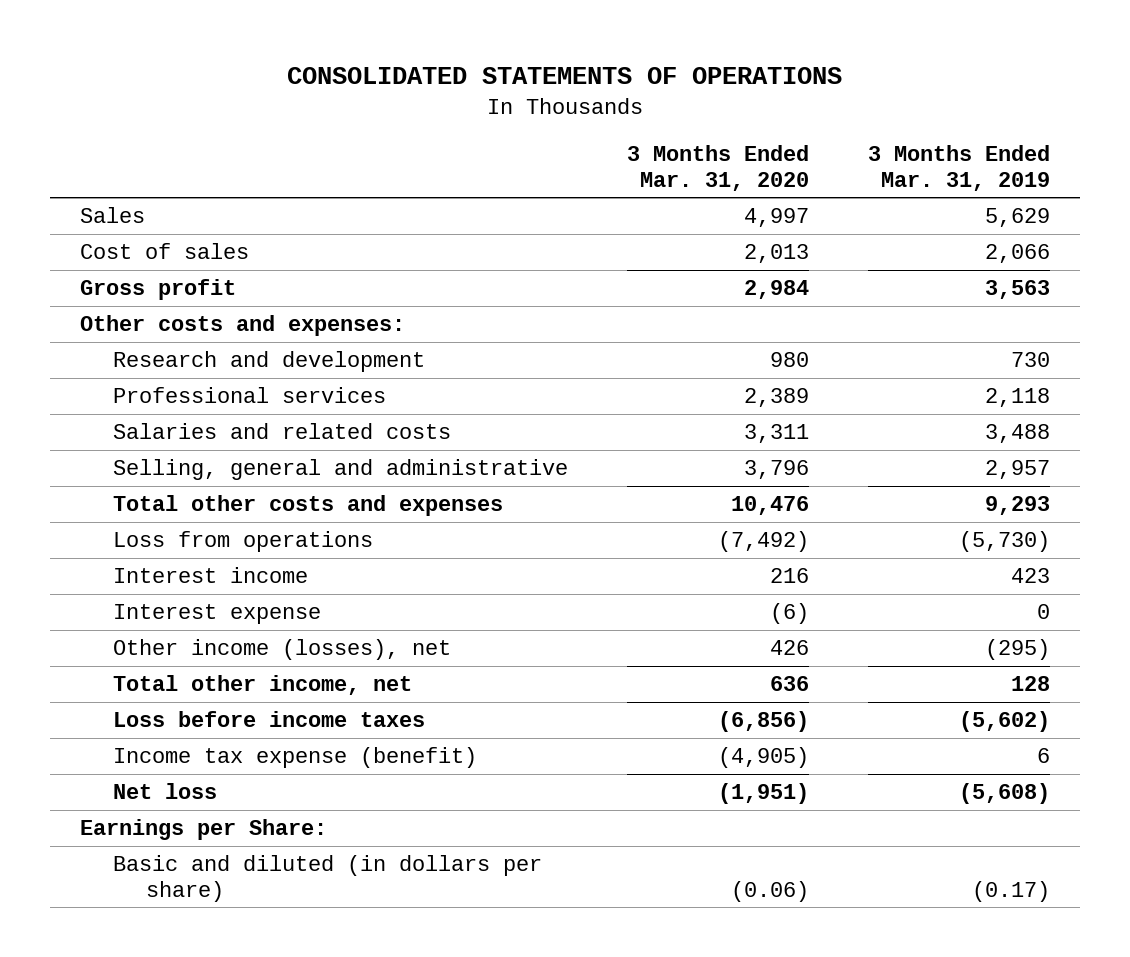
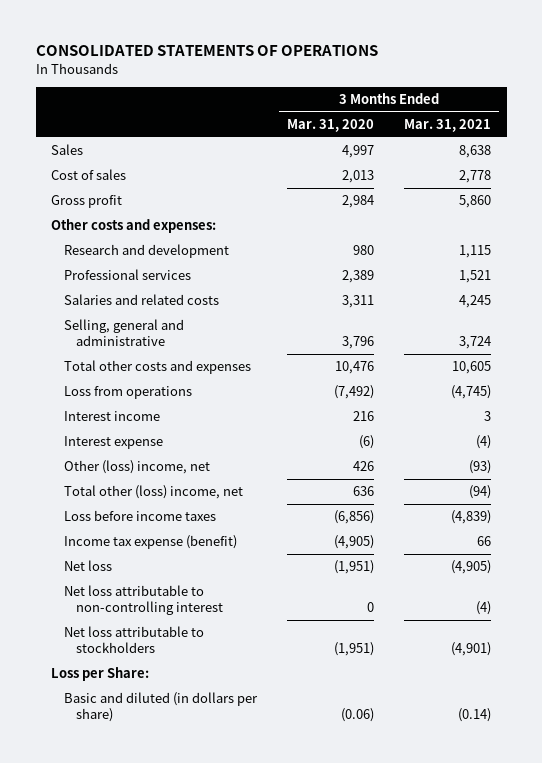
[868,145,1051,191] 3 Months Ended Mar. 31, 2019 -> none
none -> [404,119,492,133] Mar. 31, 2021
[112,639,451,661] Other income (losses), net -> [63,460,210,475] Other (loss) income, net
[112,675,412,696] Total other income, net -> [63,485,243,500] Total other (loss) income, net
none -> [63,585,224,615] Net loss attributable to non-controlling interest
none -> [63,626,204,653] Net loss attributable to stockholders
[79,819,327,841] Earnings per Share: -> [50,667,149,682] Loss per Share:

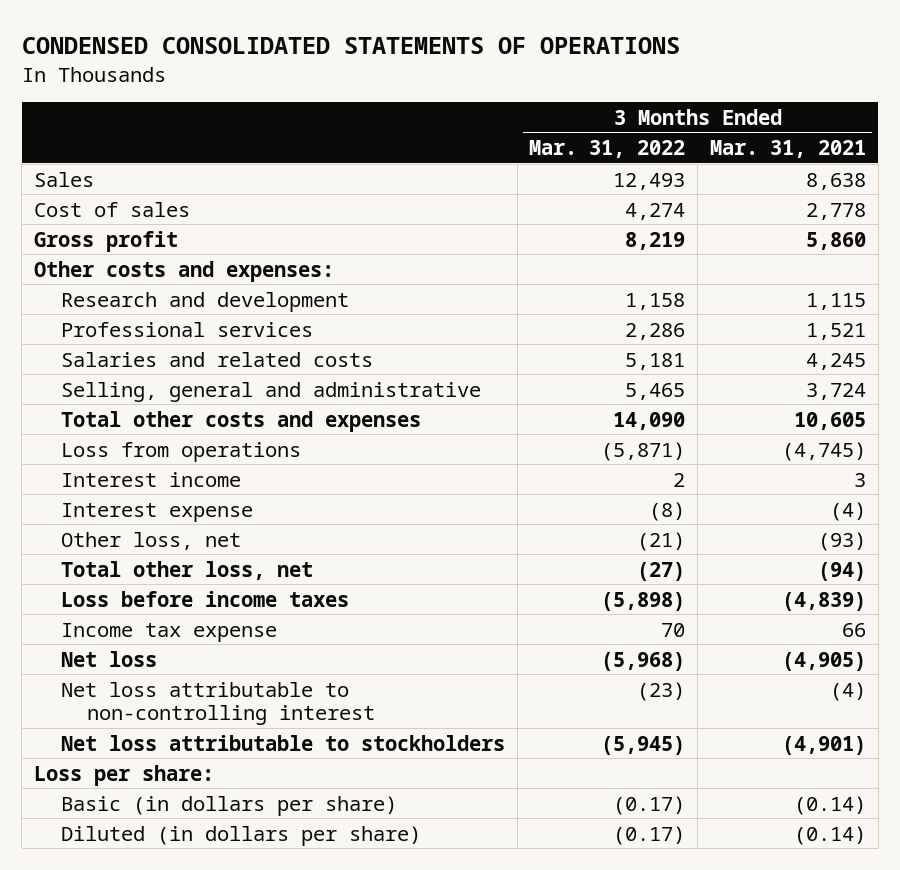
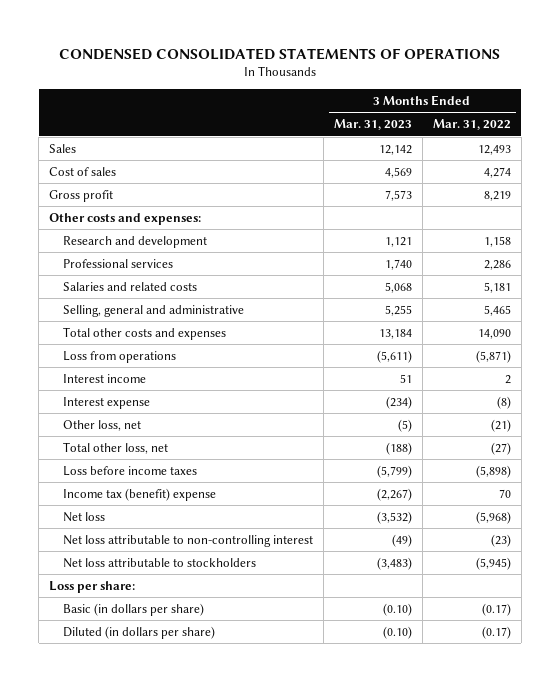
[710,140,867,159] Mar. 31, 2021 -> none
none -> [334,119,413,131] Mar. 31, 2023
[60,622,277,642] Income tax expense -> [63,487,217,501] Income tax (benefit) expense

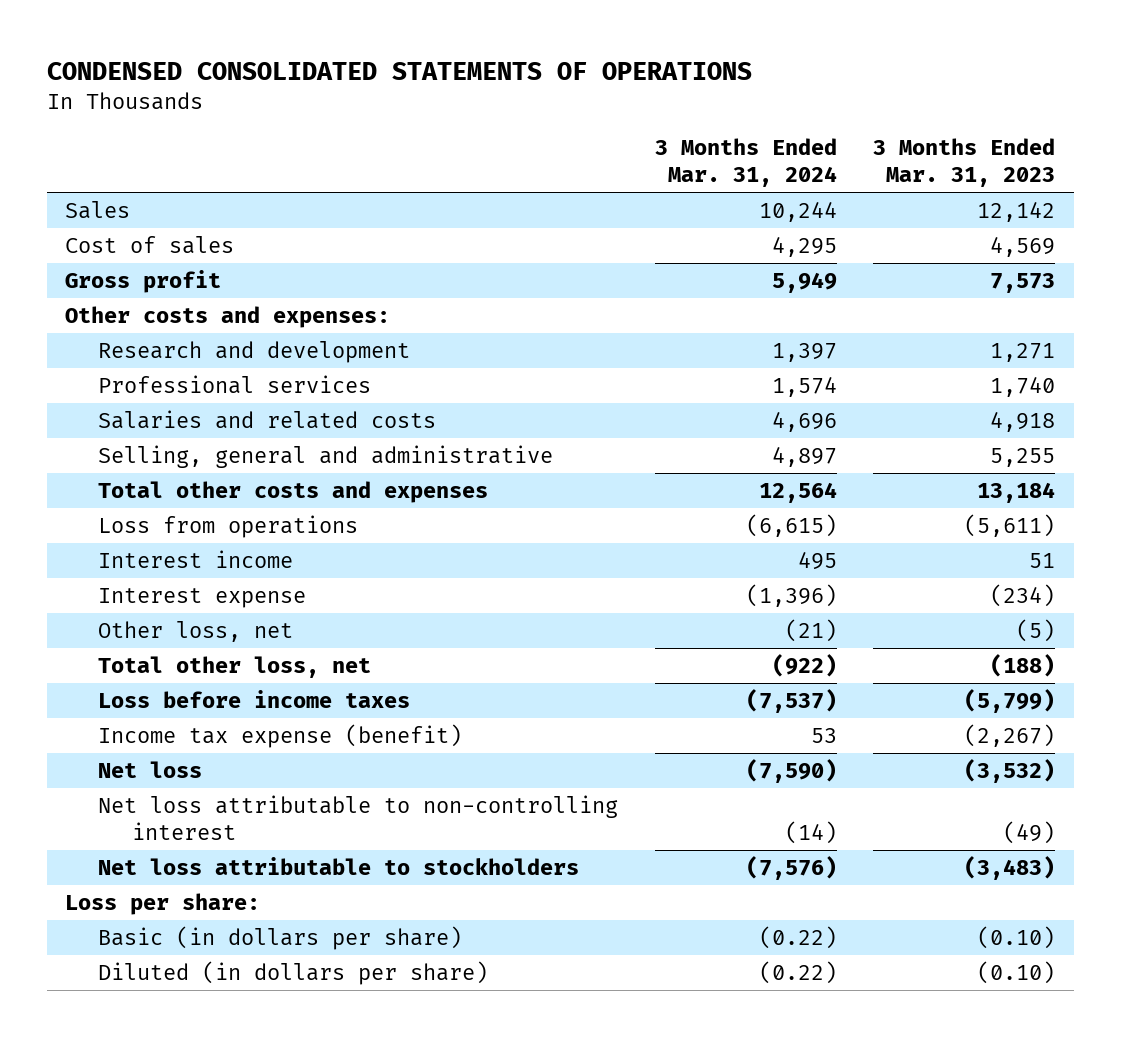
[432,119,511,131] Mar. 31, 2022 -> none
none -> [654,138,837,188] 3 Months Ended Mar. 31, 2024
[385,236,413,247] 1,121 -> [990,342,1056,362] 1,271
[385,281,413,293] 5,068 -> [990,411,1056,432] 4,918
[63,487,217,501] Income tax (benefit) expense -> [98,723,463,748] Income tax expense (benefit)

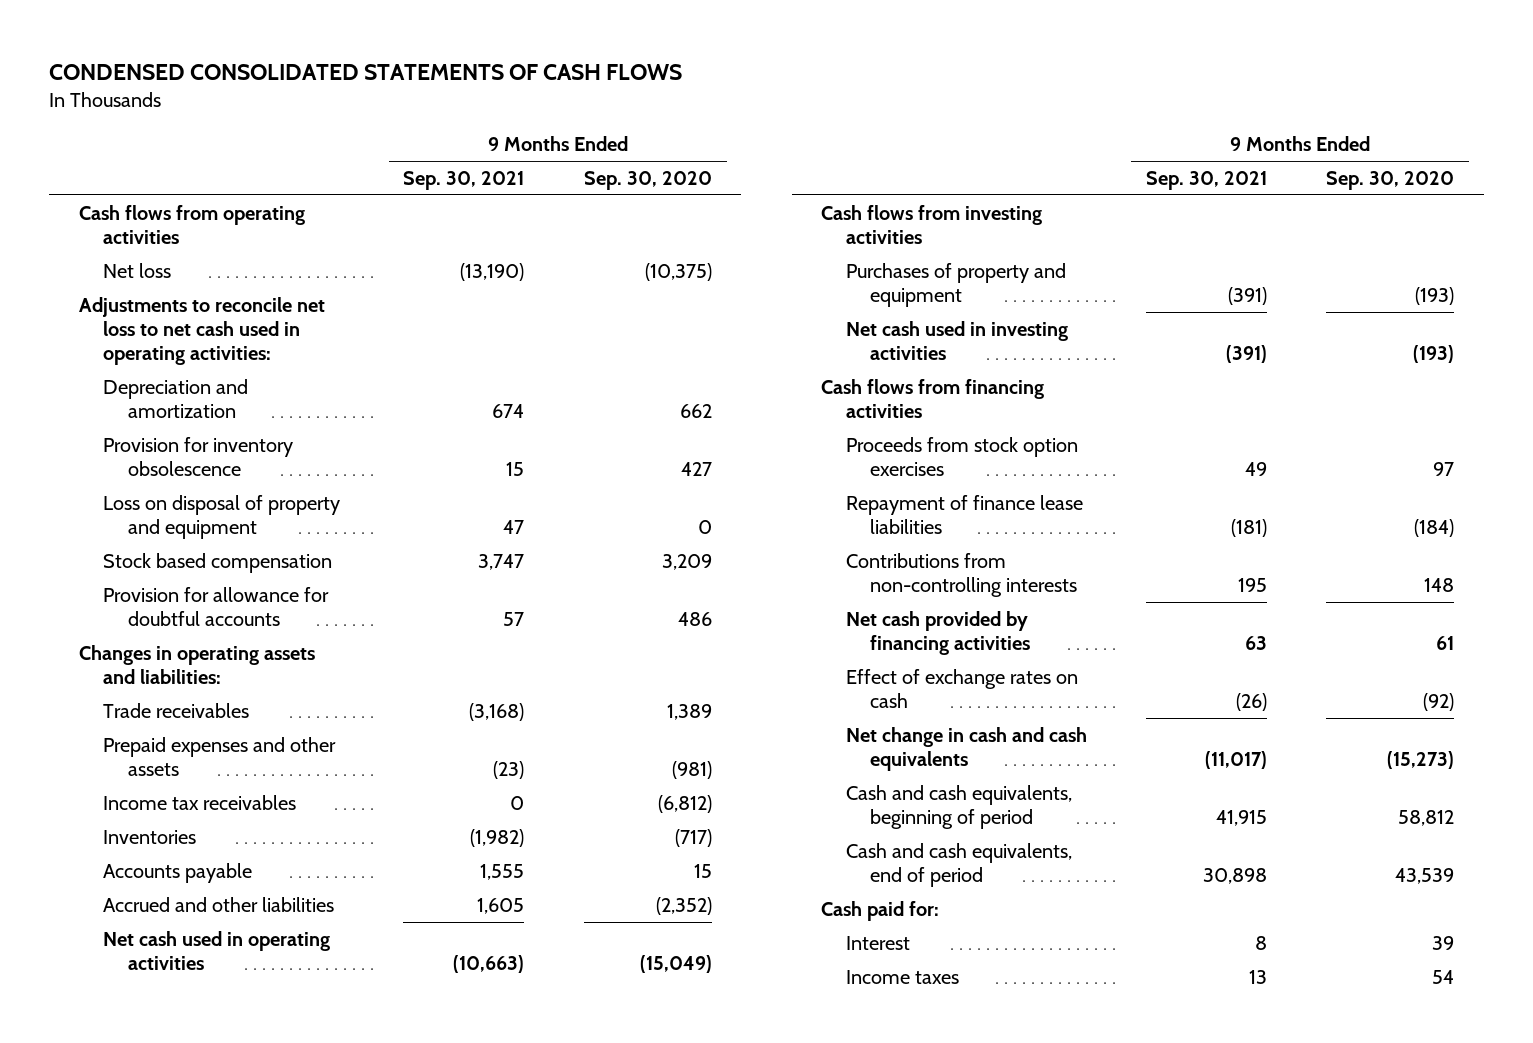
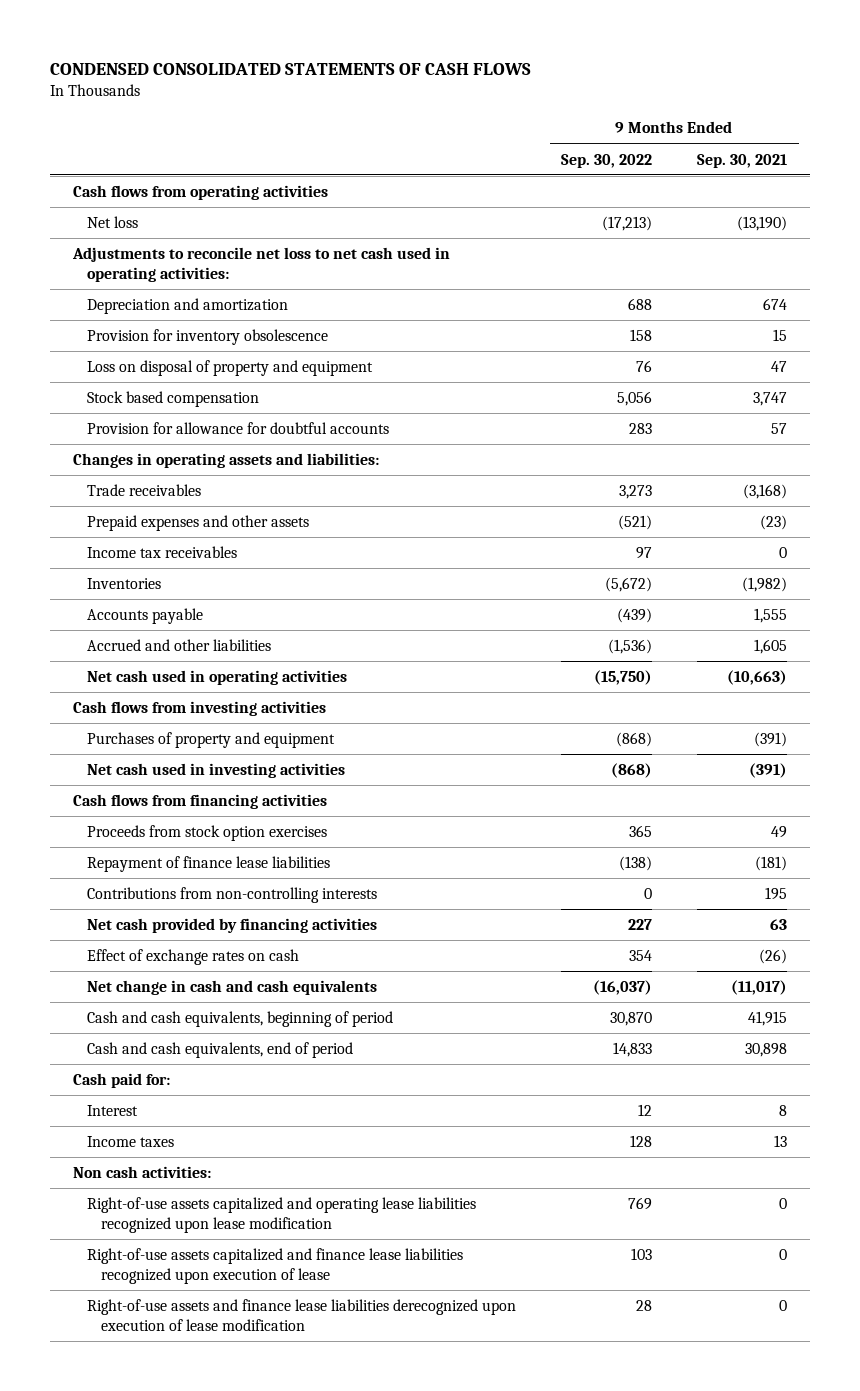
[583,171,712,191] Sep. 30, 2020 -> none
none -> [561,153,653,168] Sep. 30, 2022
none -> [72,1166,211,1179] Non cash activities:
none -> [86,1197,476,1233] Right-of-use assets capitalized and operating lease liabilities recognized upon lease modification
none -> [86,1248,463,1284] Right-of-use assets capitalized and finance lease liabilities recognized upon execution of lease
none -> [86,1299,516,1331] Right-of-use assets and finance lease liabilities derecognized upon execution of lease modification

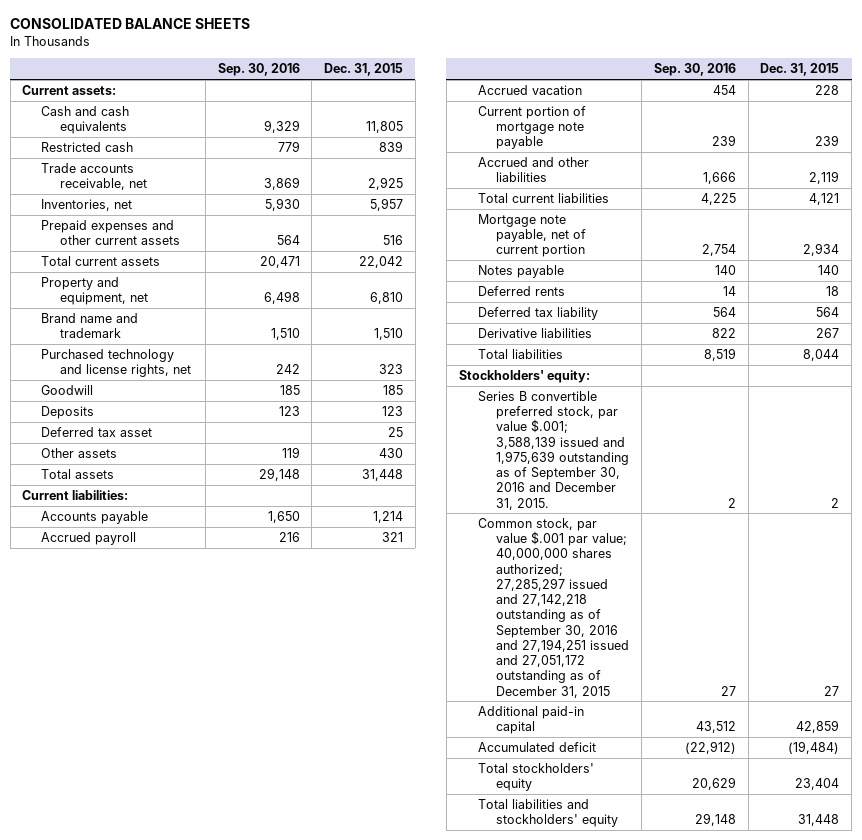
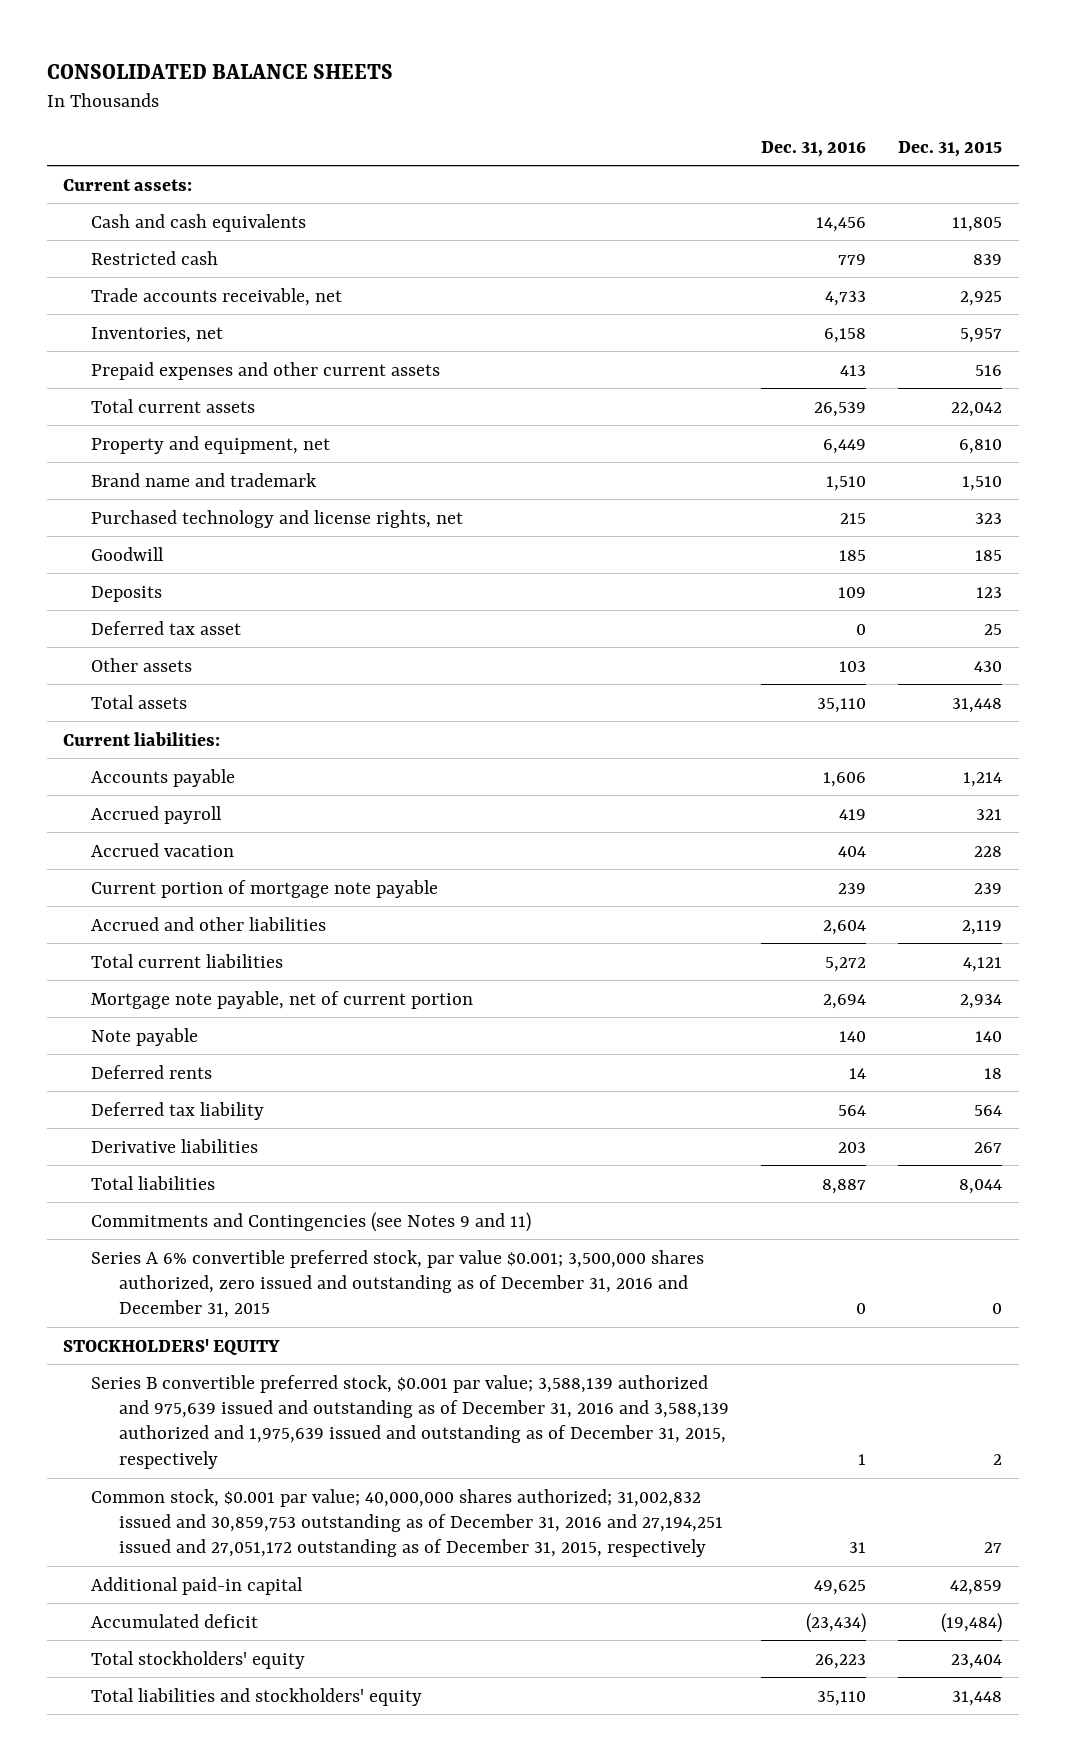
[217,63,300,77] Sep. 30, 2016 -> none
none -> [761,140,867,157] Dec. 31, 2016
[477,264,564,278] Notes payable -> none
none -> [91,1027,199,1046] Note payable
none -> [91,1211,532,1232] Commitments and Contingencies (see Notes 9 and 11)
none -> [91,1249,705,1319] Series A 6% convertible preferred stock, par value $0.001; 3,500,000 shares authorized, zero issued and outstanding as of December 31, 2016 and December 31, 2015
[458,369,590,383] Stockholders' equity: -> [63,1338,281,1355] STOCKHOLDERS' EQUITY
[477,390,630,510] Series B convertible preferred stock, par value $.001; 3,588,139 issued and 1,975,639 outstanding as of September 30, 2016 and December 31, 2015. -> [91,1374,729,1469] Series B convertible preferred stock, $0.001 par value; 3,588,139 authorized and 975,639 issued and outstanding as of December 31, 2016 and 3,588,139 authorized and 1,975,639 issued and outstanding as of December 31, 2015, respectively
[477,517,630,698] Common stock, par value $.001 par value; 40,000,000 shares authorized; 27,285,297 issued and 27,142,218 outstanding as of September 30, 2016 and 27,194,251 issued and 27,051,172 outstanding as of December 31, 2015 -> [91,1488,723,1558] Common stock, $0.001 par value; 40,000,000 shares authorized; 31,002,832 issued and 30,859,753 outstanding as of December 31, 2016 and 27,194,251 issued and 27,051,172 outstanding as of December 31, 2015, respectively

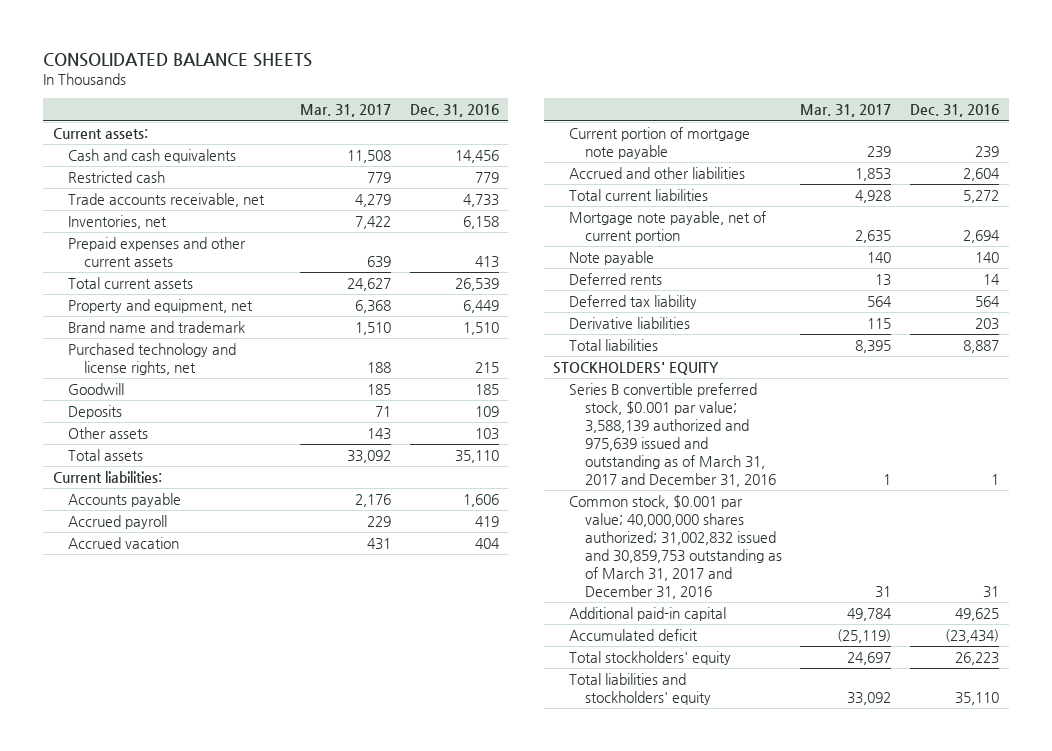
[898,140,1003,157] Dec. 31, 2015 -> none
none -> [299,104,391,118] Mar. 31, 2017
[91,620,242,635] Deferred tax asset -> none
[91,1211,532,1232] Commitments and Contingencies (see Notes 9 and 11) -> none
[91,1249,705,1319] Series A 6% convertible preferred stock, par value $0.001; 3,500,000 shares authorized, zero issued and outstanding as of December 31, 2016 and December 31, 2015 -> none
[91,1374,729,1469] Series B convertible preferred stock, $0.001 par value; 3,588,139 authorized and 975,639 issued and outstanding as of December 31, 2016 and 3,588,139 authorized and 1,975,639 issued and outstanding as of December 31, 2015, respectively -> [568,383,776,487] Series B convertible preferred stock, $0.001 par value; 3,588,139 authorized and 975,639 issued and outstanding as of March 31, 2017 and December 31, 2016
[91,1488,723,1558] Common stock, $0.001 par value; 40,000,000 shares authorized; 31,002,832 issued and 30,859,753 outstanding as of December 31, 2016 and 27,194,251 issued and 27,051,172 outstanding as of December 31, 2015, respectively -> [568,495,782,599] Common stock, $0.001 par value; 40,000,000 shares authorized; 31,002,832 issued and 30,859,753 outstanding as of March 31, 2017 and December 31, 2016

